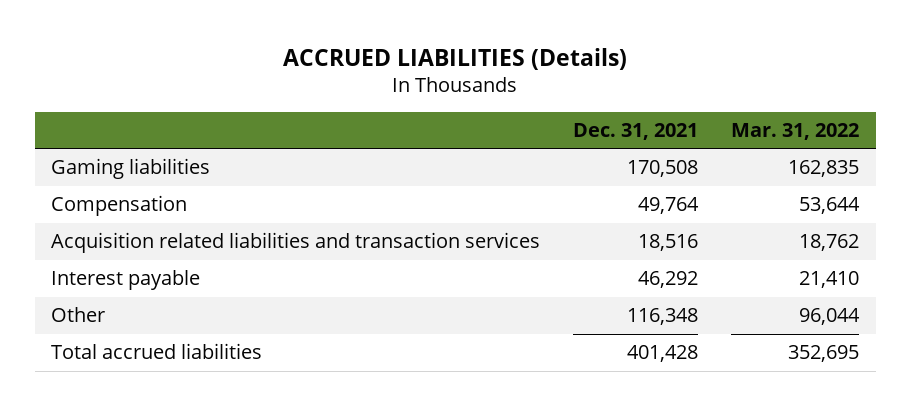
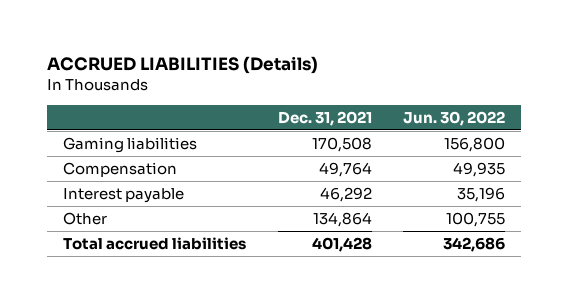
[731,122,860,140] Mar. 31, 2022 -> none
none -> [403,110,506,126] Jun. 30, 2022
[51,232,541,254] Acquisition related liabilities and transaction services -> none
[627,308,699,326] 116,348 -> [312,211,372,227] 134,864

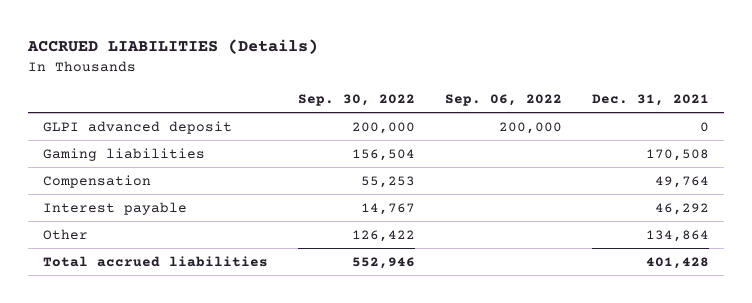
[403,110,506,126] Jun. 30, 2022 -> none
none -> [298,93,416,106] Sep. 30, 2022
none -> [445,93,563,106] Sep. 06, 2022
none -> [43,120,233,134] GLPI advanced deposit

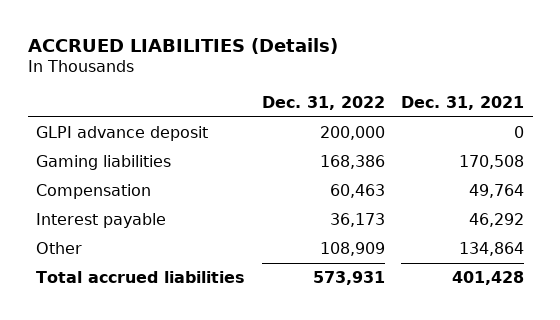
[298,93,416,106] Sep. 30, 2022 -> none
[445,93,563,106] Sep. 06, 2022 -> none
none -> [261,96,385,111] Dec. 31, 2022
[43,120,233,134] GLPI advanced deposit -> [35,126,208,142] GLPI advance deposit

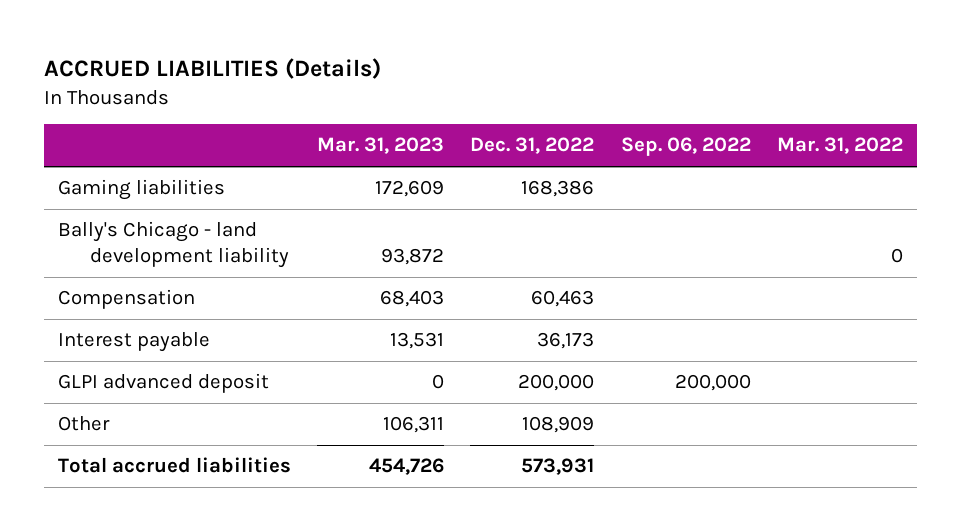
[401,96,525,111] Dec. 31, 2021 -> none
none -> [317,137,445,155] Mar. 31, 2023
none -> [620,137,751,157] Sep. 06, 2022
none -> [777,137,904,155] Mar. 31, 2022
[35,126,208,142] GLPI advance deposit -> none
none -> [57,221,289,269] Bally's Chicago - land development liability
none -> [57,373,269,394] GLPI advanced deposit

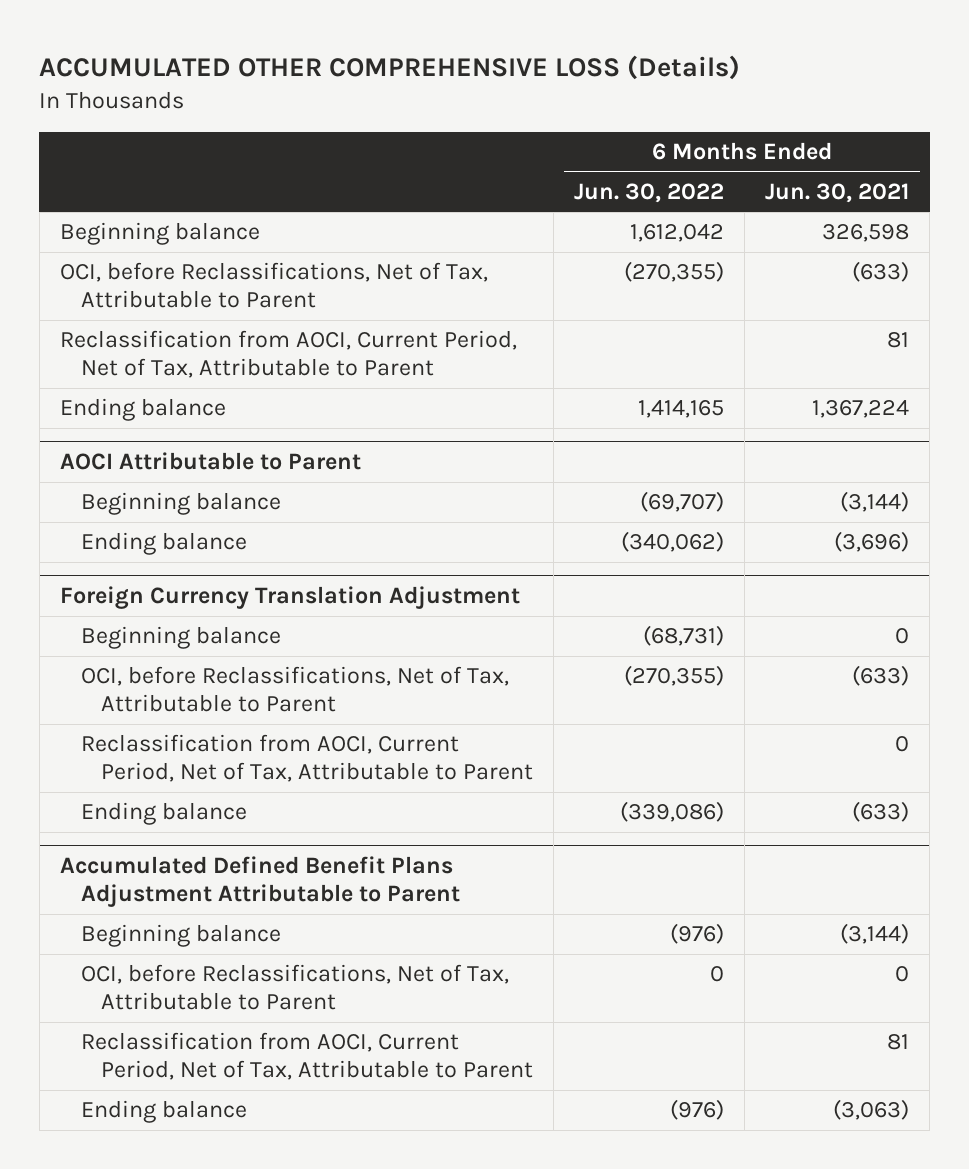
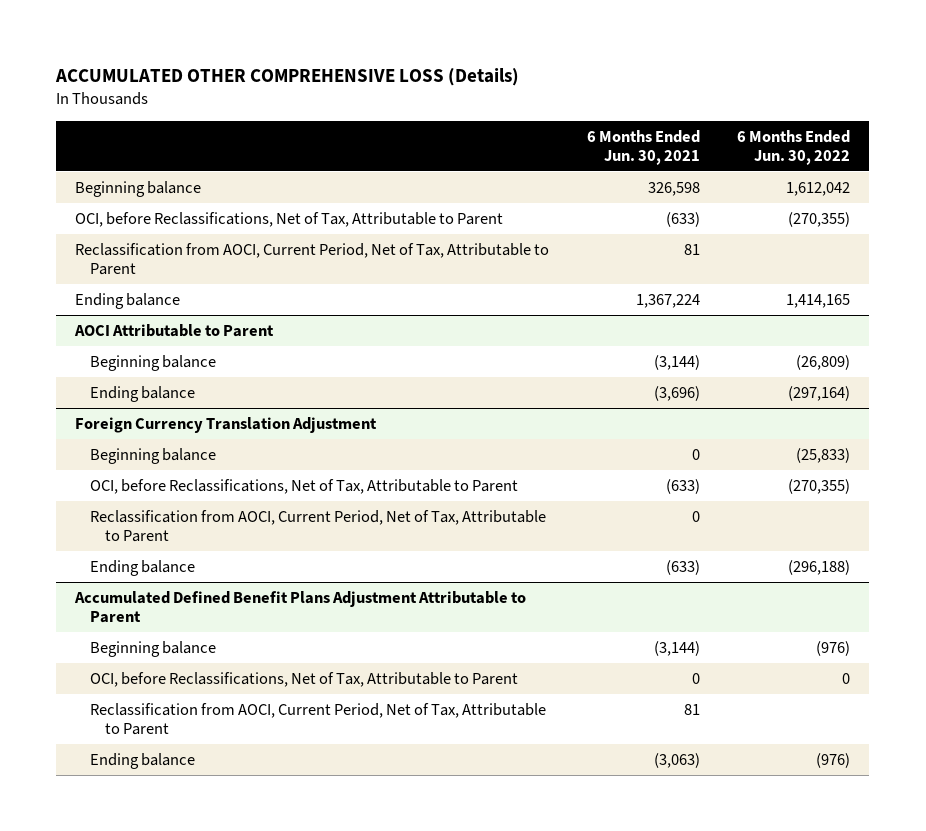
[640,491,725,513] (69,707) -> [796,354,851,370] (26,809)
[621,531,725,553] (340,062) -> [788,385,851,401] (297,164)
[643,625,725,647] (68,731) -> [796,447,851,463] (25,833)
[620,801,725,823] (339,086) -> [788,559,851,575] (296,188)

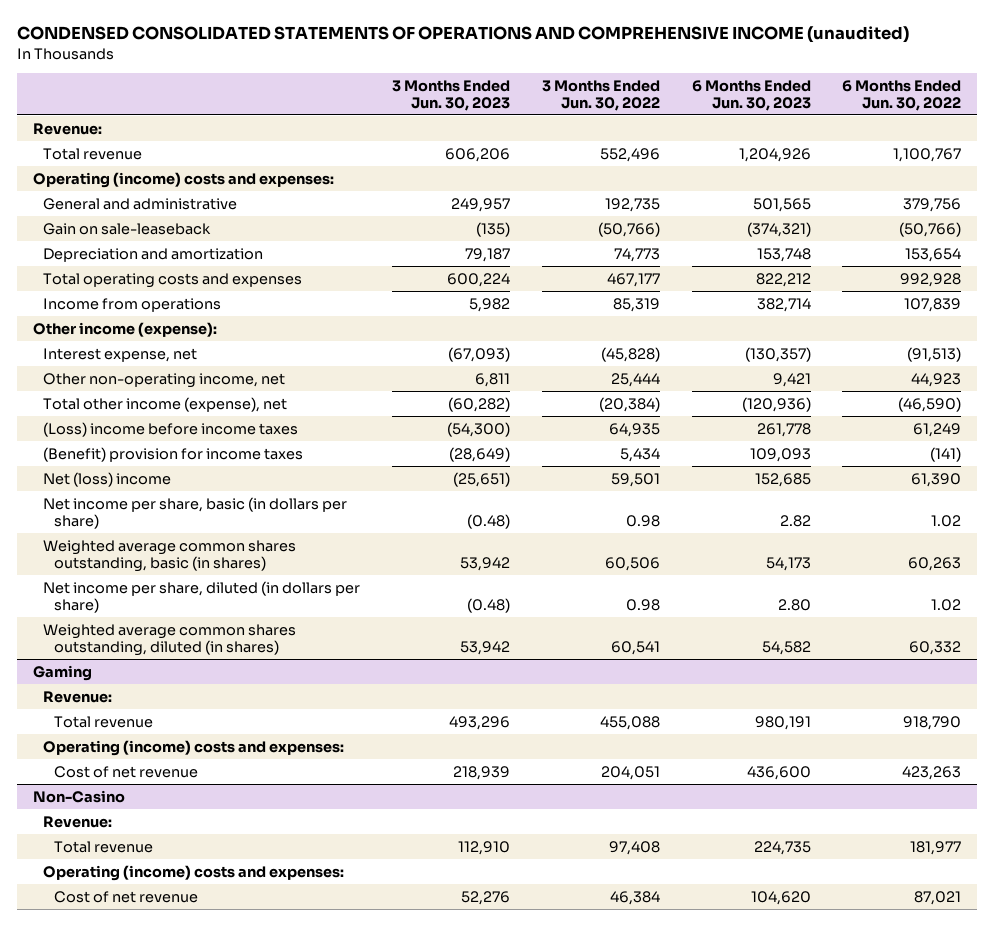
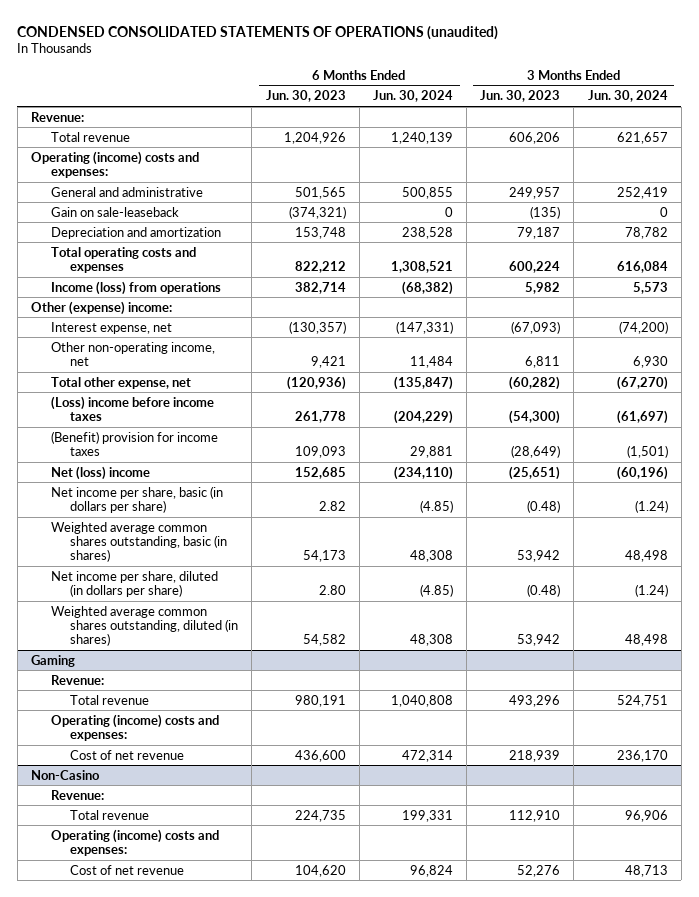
[16,26,909,44] CONDENSED CONSOLIDATED STATEMENTS OF OPERATIONS AND COMPREHENSIVE INCOME (unaudited) -> [17,25,499,40] CONDENSED CONSOLIDATED STATEMENTS OF OPERATIONS (unaudited)
[541,79,660,111] 3 Months Ended Jun. 30, 2022 -> none
[842,79,962,111] 6 Months Ended Jun. 30, 2022 -> none
none -> [372,90,453,103] Jun. 30, 2024
none -> [587,90,668,103] Jun. 30, 2024
[43,297,222,312] Income from operations -> [50,280,221,295] Income (loss) from operations
[32,321,217,337] Other income (expense): -> [31,300,173,315] Other (expense) income:
[43,396,288,412] Total other income (expense), net -> [50,376,191,389] Total other expense, net

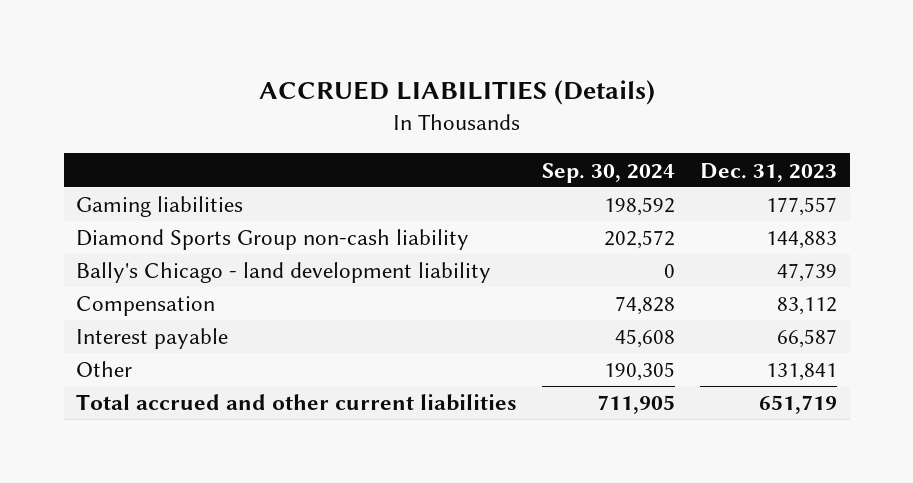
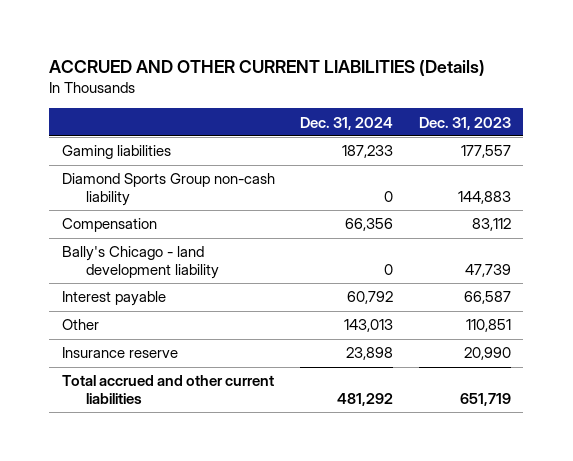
[258,80,655,106] ACCRUED LIABILITIES (Details) -> [49,59,486,76] ACCRUED AND OTHER CURRENT LIABILITIES (Details)
[542,162,676,183] Sep. 30, 2024 -> none
none -> [300,116,394,130] Dec. 31, 2024
[76,262,492,284] Bally's Chicago - land development liability -> [62,246,220,280] Bally's Chicago - land development liability
[766,363,838,382] 131,841 -> [465,319,511,333] 110,851
none -> [62,347,179,359] Insurance reserve

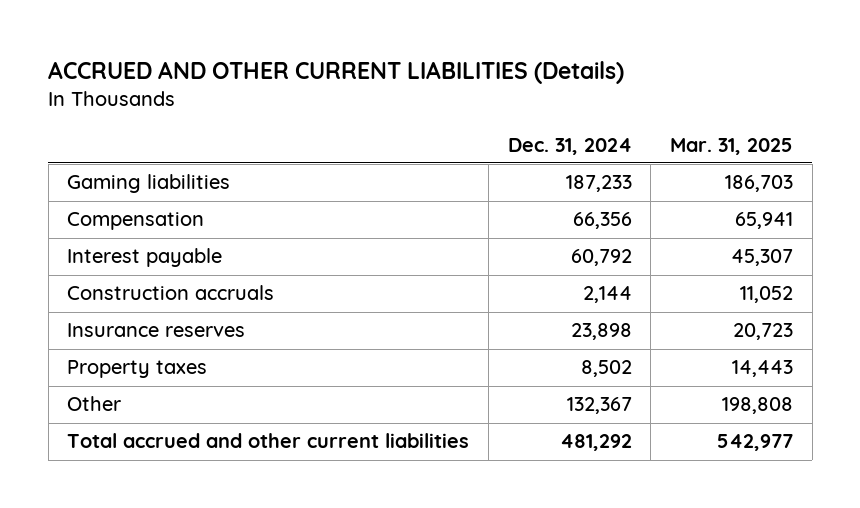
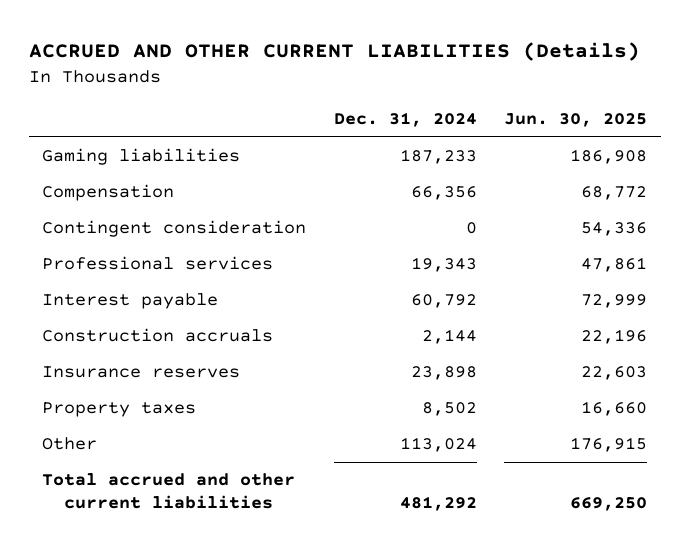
[669,137,793,155] Mar. 31, 2025 -> none
none -> [504,113,648,128] Jun. 30, 2025
none -> [42,220,307,238] Contingent consideration
none -> [42,256,274,271] Professional services
[566,397,632,415] 132,367 -> [399,437,477,453] 113,024

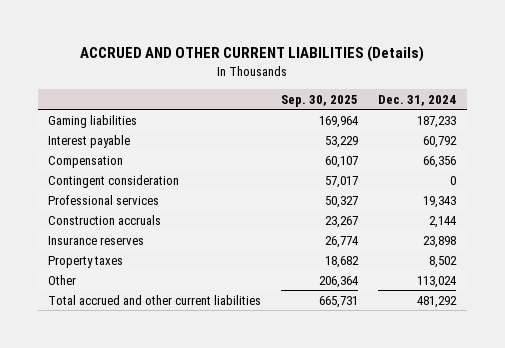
[504,113,648,128] Jun. 30, 2025 -> none
none -> [281,94,359,107] Sep. 30, 2025
[42,293,219,310] Interest payable -> [48,134,131,148] Interest payable

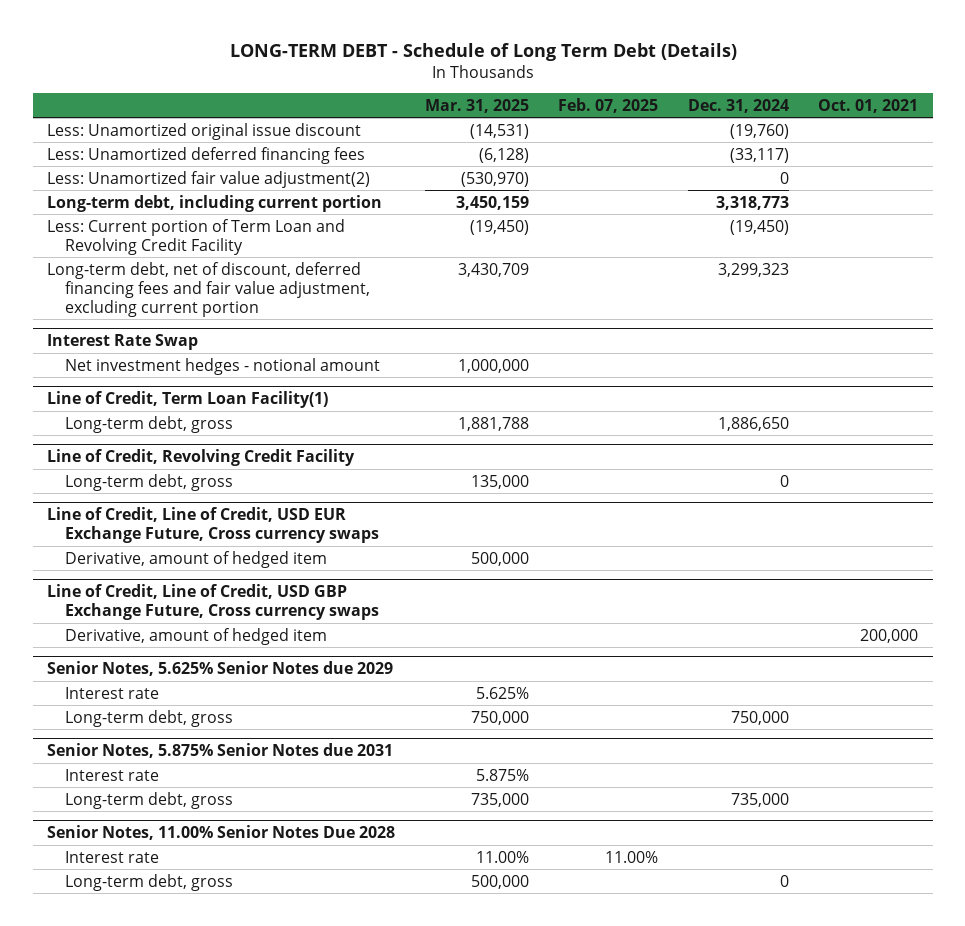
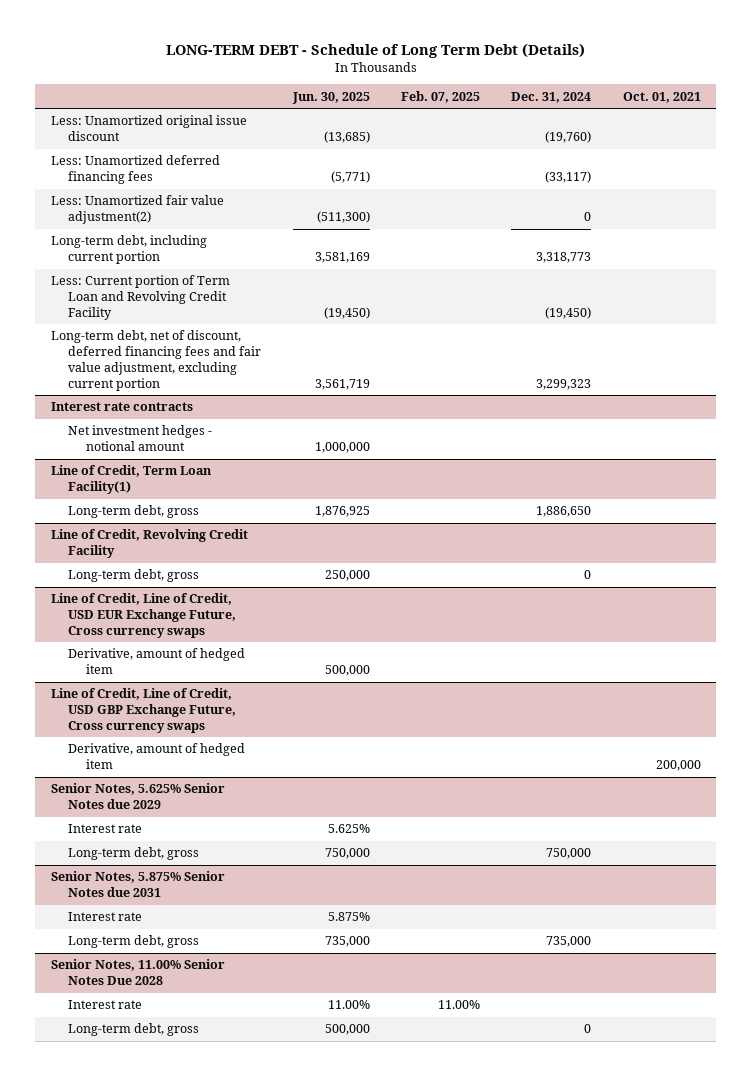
[424,98,529,113] Mar. 31, 2025 -> none
none -> [291,91,370,104] Jun. 30, 2025
[47,334,199,351] Interest Rate Swap -> [50,402,193,412] Interest rate contracts

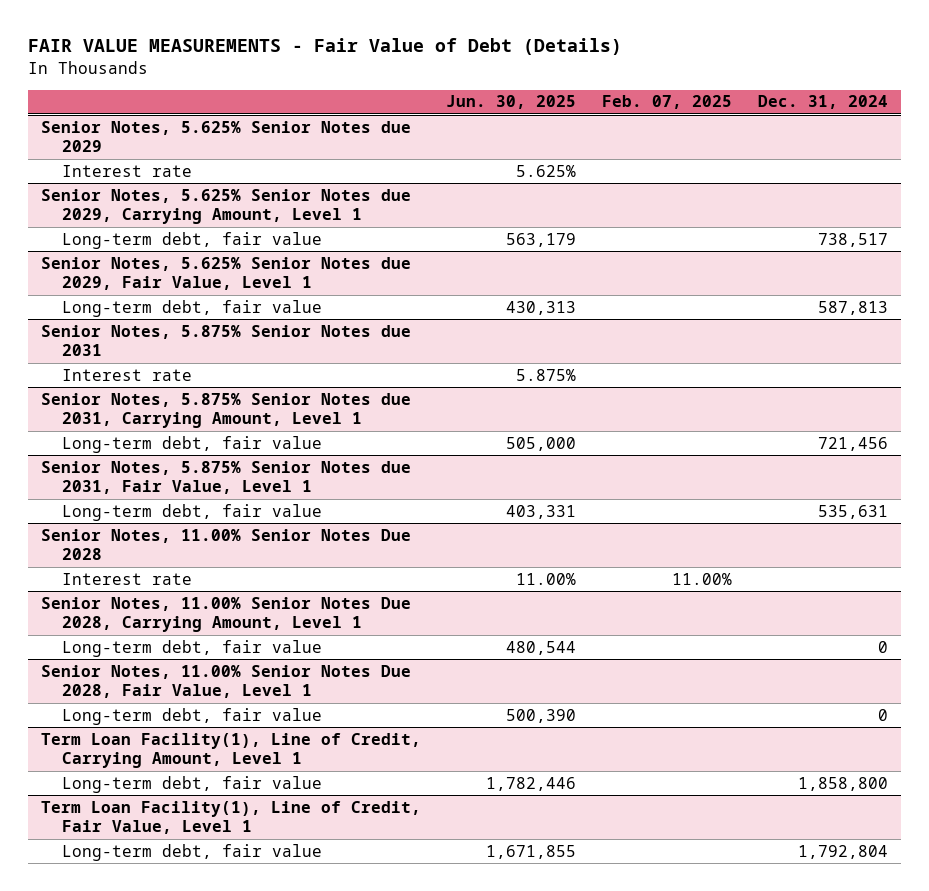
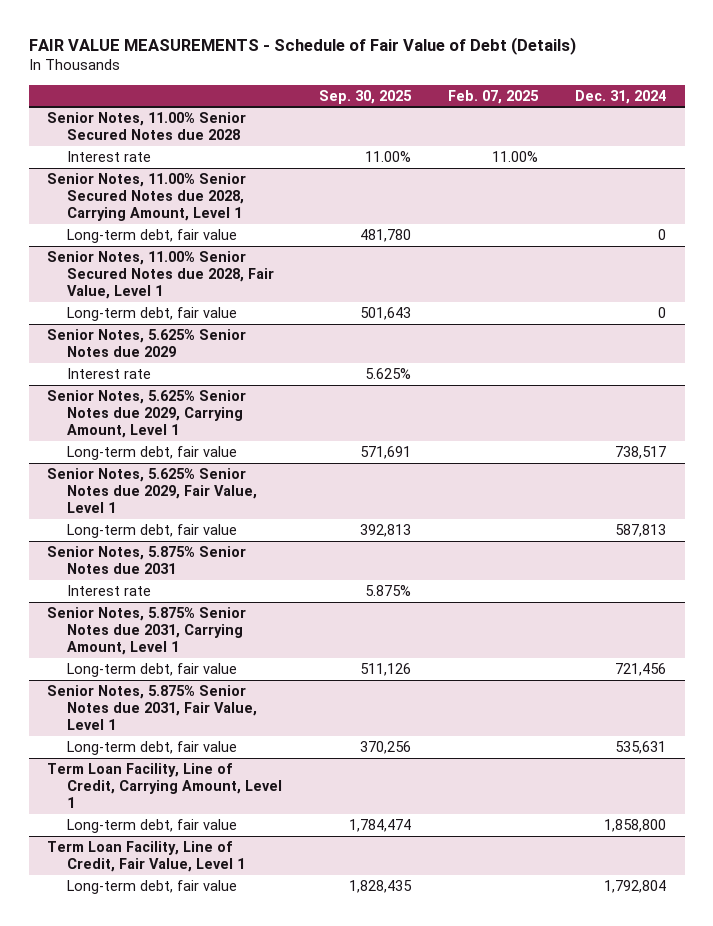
[27,38,622,56] FAIR VALUE MEASUREMENTS - Fair Value of Debt (Details) -> [28,36,576,55] FAIR VALUE MEASUREMENTS - Schedule of Fair Value of Debt (Details)
[446,95,577,110] Jun. 30, 2025 -> none
none -> [318,89,412,104] Sep. 30, 2025
none -> [47,111,247,141] Senior Notes, 11.00% Senior Secured Notes due 2028
none -> [66,150,151,162] Interest rate
none -> [47,172,247,222] Senior Notes, 11.00% Senior Secured Notes due 2028, Carrying Amount, Level 1
none -> [66,228,237,243] Long-term debt, fair value
none -> [47,250,274,300] Senior Notes, 11.00% Senior Secured Notes due 2028, Fair Value, Level 1
none -> [66,306,237,321] Long-term debt, fair value
[40,528,411,561] Senior Notes, 11.00% Senior Notes Due 2028 -> none
[62,572,193,585] Interest rate -> none
[40,596,411,633] Senior Notes, 11.00% Senior Notes Due 2028, Carrying Amount, Level 1 -> none
[62,639,323,657] Long-term debt, fair value -> none
[40,664,411,699] Senior Notes, 11.00% Senior Notes Due 2028, Fair Value, Level 1 -> none
[62,707,323,725] Long-term debt, fair value -> none
[40,732,421,769] Term Loan Facility(1), Line of Credit, Carrying Amount, Level 1 -> [47,762,282,809] Term Loan Facility, Line of Credit, Carrying Amount, Level 1
[40,800,421,835] Term Loan Facility(1), Line of Credit, Fair Value, Level 1 -> [47,840,245,873] Term Loan Facility, Line of Credit, Fair Value, Level 1

